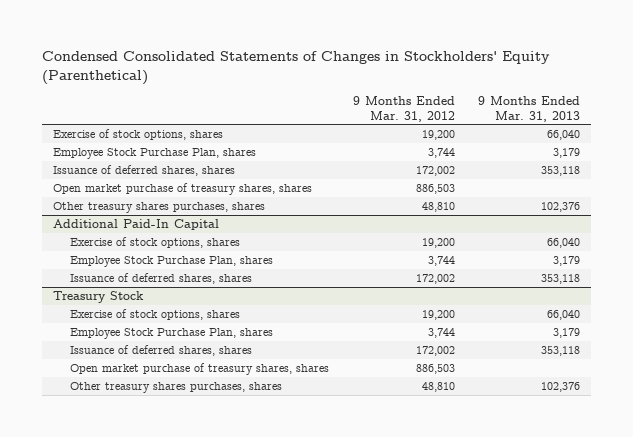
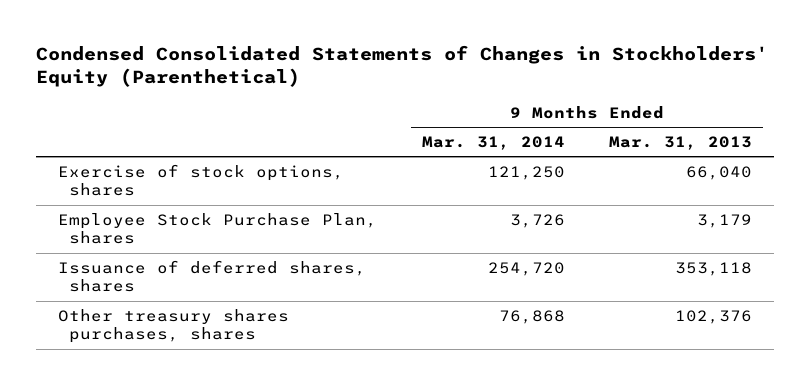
[352,96,455,122] 9 Months Ended Mar. 31, 2012 -> none
none -> [421,136,565,151] Mar. 31, 2014
[53,183,313,196] Open market purchase of treasury shares, shares -> none
[53,219,220,231] Additional Paid-In Capital -> none
[70,237,241,249] Exercise of stock options, shares -> none
[70,256,274,268] Employee Stock Purchase Plan, shares -> none
[70,273,253,285] Issuance of deferred shares, shares -> none
[53,291,145,304] Treasury Stock -> none
[70,309,241,321] Exercise of stock options, shares -> none
[70,328,274,340] Employee Stock Purchase Plan, shares -> none
[70,345,253,357] Issuance of deferred shares, shares -> none
[70,363,330,376] Open market purchase of treasury shares, shares -> none
[70,382,283,394] Other treasury shares purchases, shares -> none

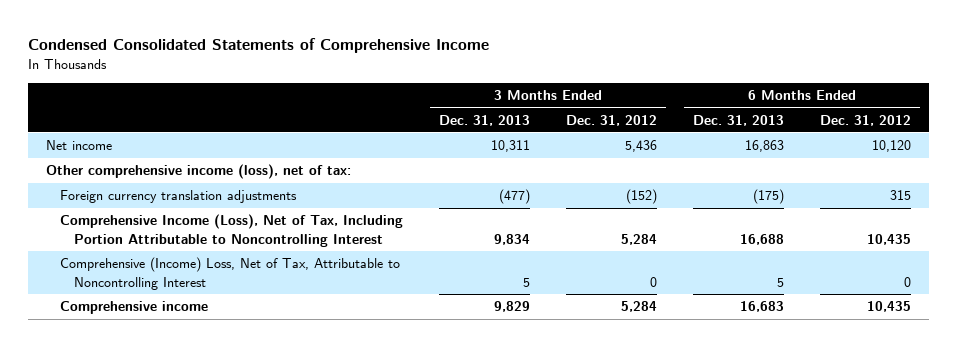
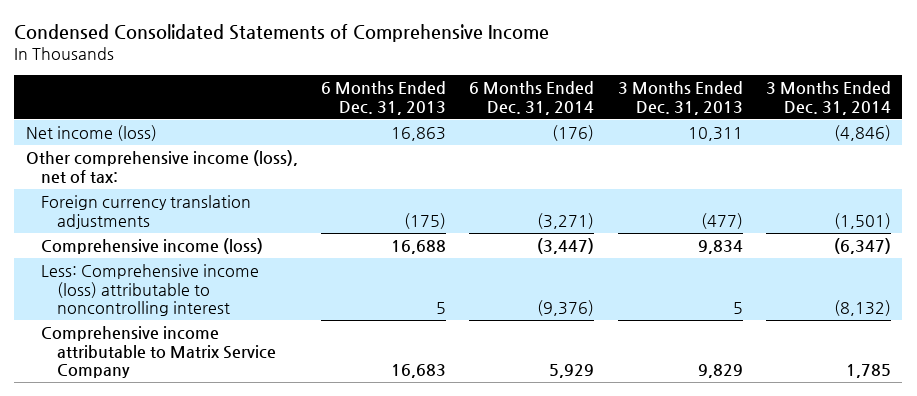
[565,114,657,126] Dec. 31, 2012 -> none
[819,114,911,126] Dec. 31, 2012 -> none
none -> [469,81,595,115] 6 Months Ended Dec. 31, 2014
none -> [765,81,891,115] 3 Months Ended Dec. 31, 2014
[45,140,112,151] Net income -> [25,125,157,142] Net income (loss)
[59,214,403,247] Comprehensive Income (Loss), Net of Tax, Including Portion Attributable to Noncontrolling Interest -> [41,238,264,255] Comprehensive income (loss)
[59,257,400,290] Comprehensive (Income) Loss, Net of Tax, Attributable to Noncontrolling Interest -> [41,264,260,317] Less: Comprehensive income (loss) attributable to noncontrolling interest
[59,301,208,315] Comprehensive income -> [41,326,277,379] Comprehensive income attributable to Matrix Service Company

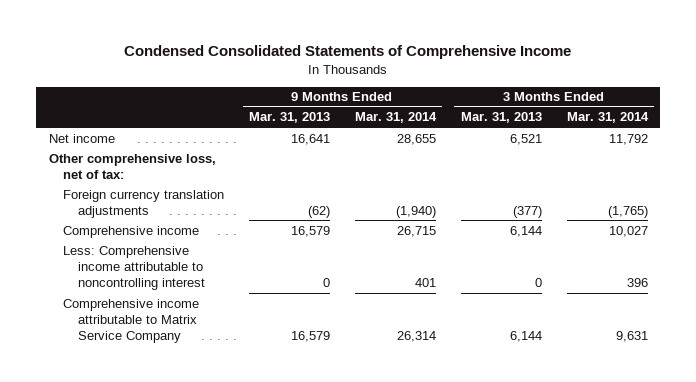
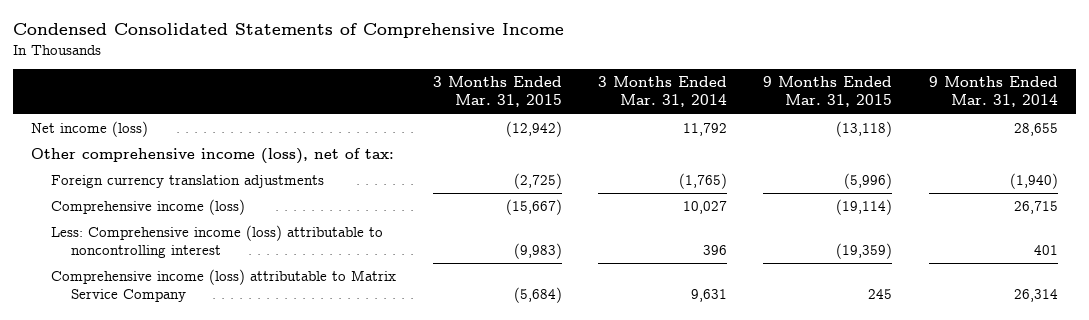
[248,112,330,124] Mar. 31, 2013 -> none
[460,112,542,124] Mar. 31, 2013 -> none
none -> [432,76,562,108] 3 Months Ended Mar. 31, 2015
none -> [763,76,893,108] 9 Months Ended Mar. 31, 2015
[48,133,115,143] Net income -> [31,121,149,138] Net income (loss)
[48,153,216,179] Other comprehensive loss, net of tax: -> [31,148,395,165] Other comprehensive income (loss), net of tax:
[63,225,200,238] Comprehensive income -> [51,199,246,216] Comprehensive income (loss)
[63,245,205,291] Less: Comprehensive income attributable to noncontrolling interest -> [51,225,384,259] Less: Comprehensive income (loss) attributable to noncontrolling interest
[63,298,200,344] Comprehensive income attributable to Matrix Service Company -> [51,269,397,303] Comprehensive income (loss) attributable to Matrix Service Company

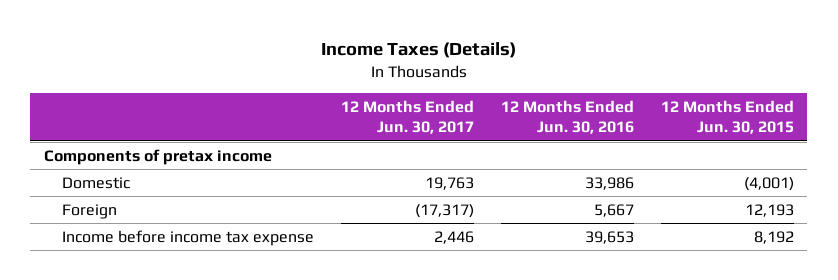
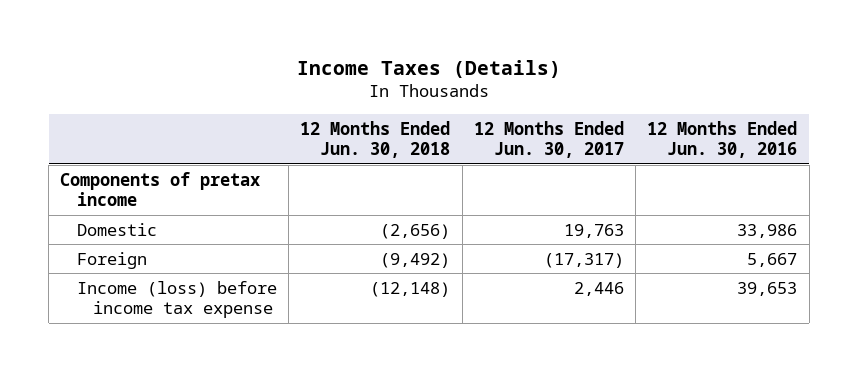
[660,99,794,135] 12 Months Ended Jun. 30, 2015 -> none
none -> [300,120,451,159] 12 Months Ended Jun. 30, 2018
[61,229,314,246] Income before income tax expense -> [76,280,277,319] Income (loss) before income tax expense

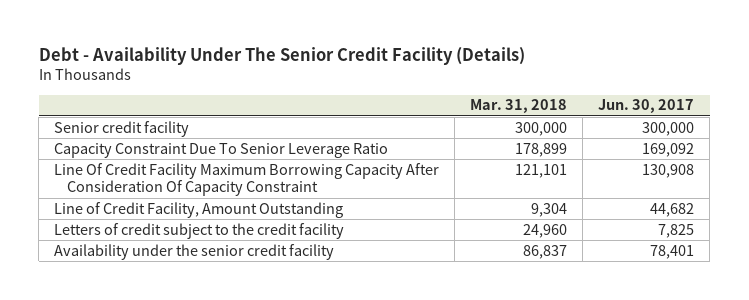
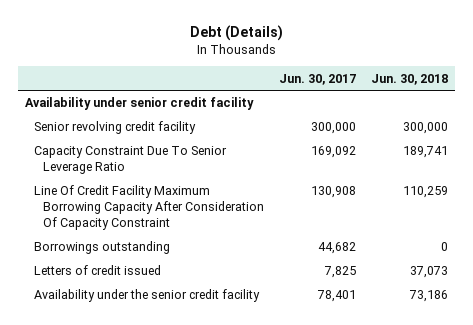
[38,47,525,66] Debt - Availability Under The Senior Credit Facility (Details) -> [189,25,283,42] Debt (Details)
[470,99,568,114] Mar. 31, 2018 -> none
none -> [370,73,448,85] Jun. 30, 2018
none -> [25,97,255,111] Availability under senior credit facility
[54,120,190,137] Senior credit facility -> [34,121,197,135] Senior revolving credit facility
[54,201,344,218] Line of Credit Facility, Amount Outstanding -> [34,241,171,255] Borrowings outstanding
[54,222,345,239] Letters of credit subject to the credit facility -> [34,265,162,276] Letters of credit issued

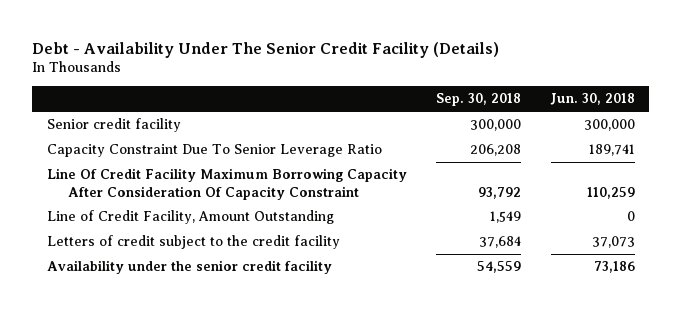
[189,25,283,42] Debt (Details) -> [32,41,500,58] Debt - Availability Under The Senior Credit Facility (Details)
[279,73,357,85] Jun. 30, 2017 -> none
none -> [436,93,522,107] Sep. 30, 2018
[25,97,255,111] Availability under senior credit facility -> none
[34,121,197,135] Senior revolving credit facility -> [46,118,181,133] Senior credit facility
[34,241,171,255] Borrowings outstanding -> [46,210,334,225] Line of Credit Facility, Amount Outstanding
[34,265,162,276] Letters of credit issued -> [46,235,340,250] Letters of credit subject to the credit facility

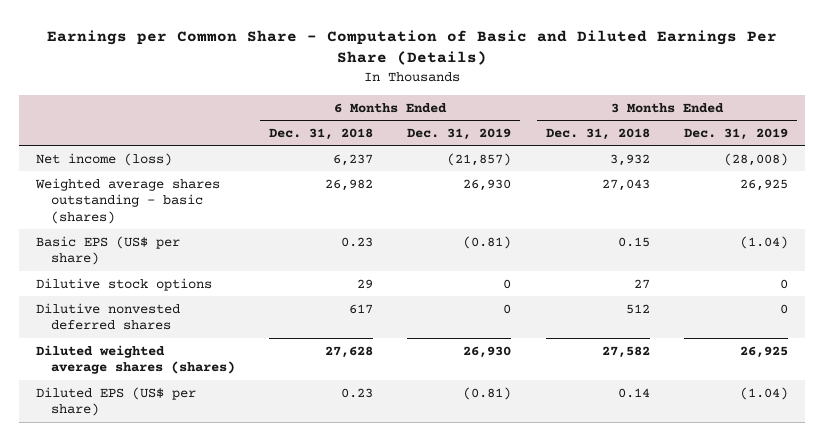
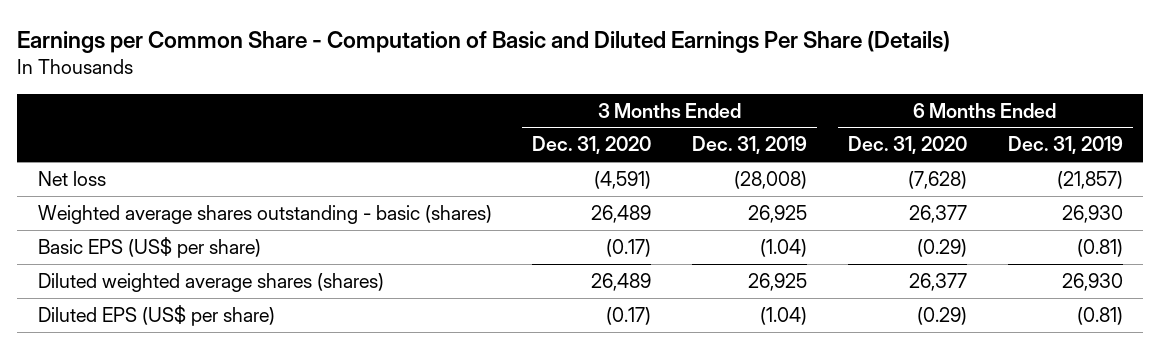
[269,127,374,140] Dec. 31, 2018 -> none
[545,127,650,140] Dec. 31, 2018 -> none
none -> [532,136,652,155] Dec. 31, 2020
none -> [847,136,967,155] Dec. 31, 2020
[36,152,173,166] Net income (loss) -> [37,170,106,186] Net loss
[36,277,213,291] Dilutive stock options -> none
[36,302,181,331] Dilutive nonvested deferred shares -> none

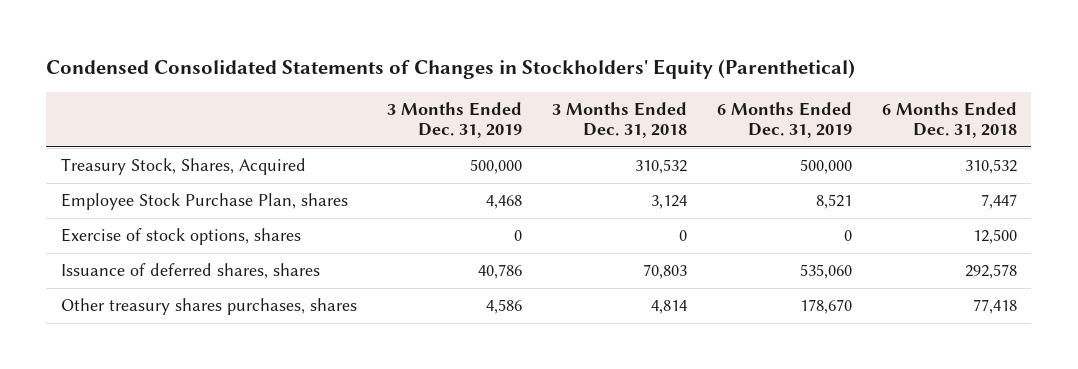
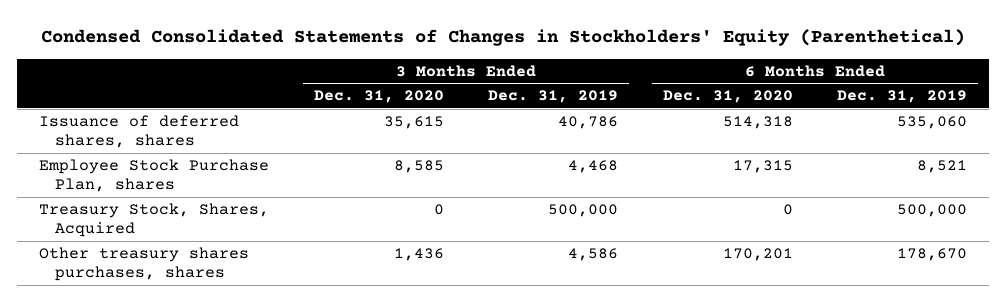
[551,101,687,139] 3 Months Ended Dec. 31, 2018 -> none
[881,101,1017,139] 6 Months Ended Dec. 31, 2018 -> none
none -> [313,90,444,104] Dec. 31, 2020
none -> [662,90,793,104] Dec. 31, 2020
[61,228,302,246] Exercise of stock options, shares -> none
[61,193,349,211] Employee Stock Purchase Plan, shares -> [39,159,270,193] Employee Stock Purchase Plan, shares
[61,158,307,176] Treasury Stock, Shares, Acquired -> [39,203,270,238] Treasury Stock, Shares, Acquired

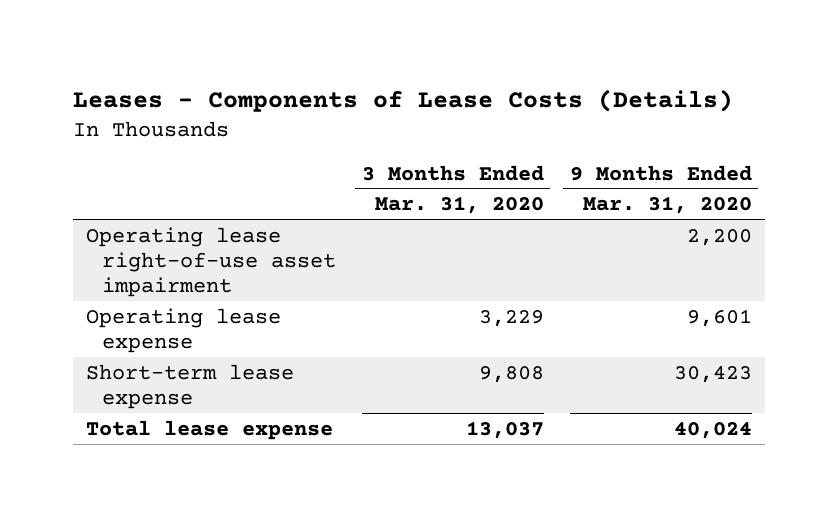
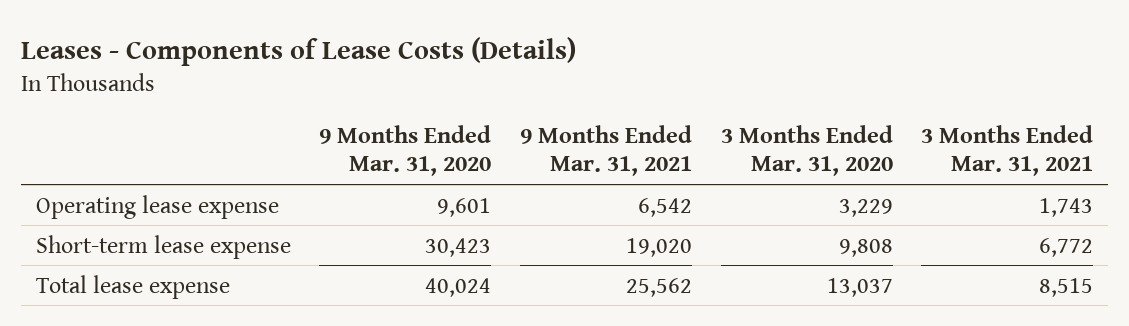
none -> [519,125,692,177] 9 Months Ended Mar. 31, 2021
none -> [921,125,1094,177] 3 Months Ended Mar. 31, 2021
[85,226,336,297] Operating lease right-of-use asset impairment -> none

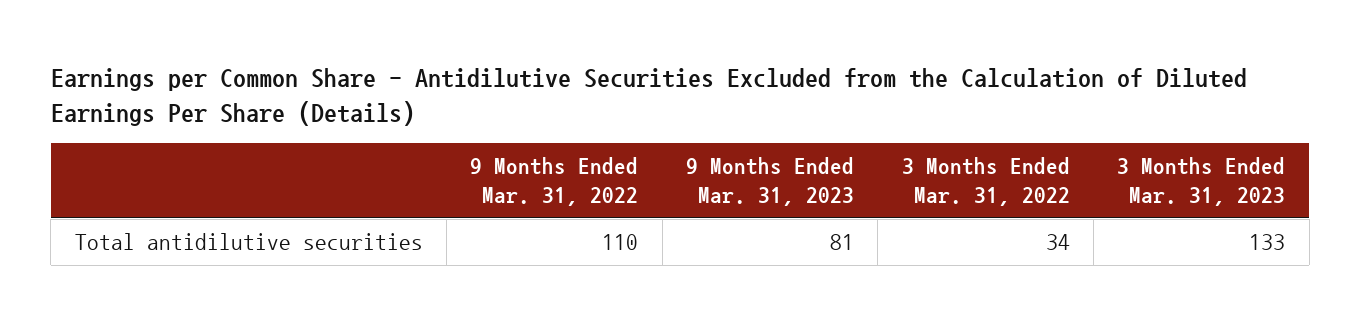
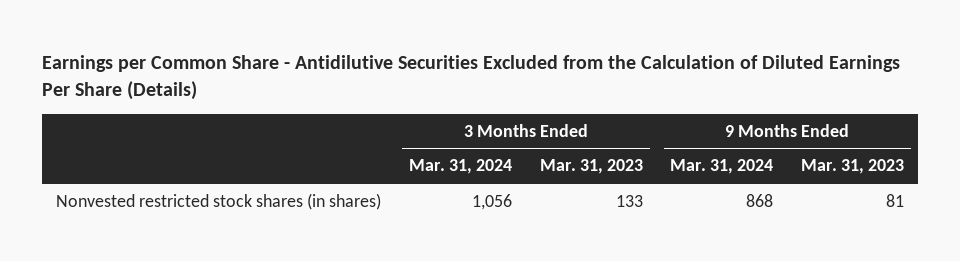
[470,157,639,207] 9 Months Ended Mar. 31, 2022 -> none
[901,157,1070,207] 3 Months Ended Mar. 31, 2022 -> none
none -> [408,159,512,175] Mar. 31, 2024
none -> [670,159,774,175] Mar. 31, 2024
[74,233,423,251] Total antidilutive securities -> [55,193,381,211] Nonvested restricted stock shares (in shares)

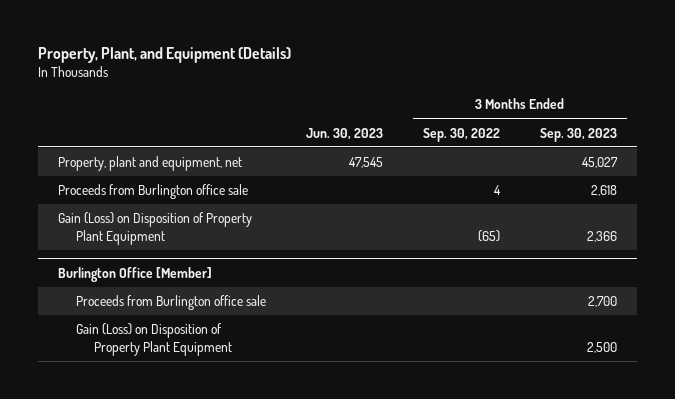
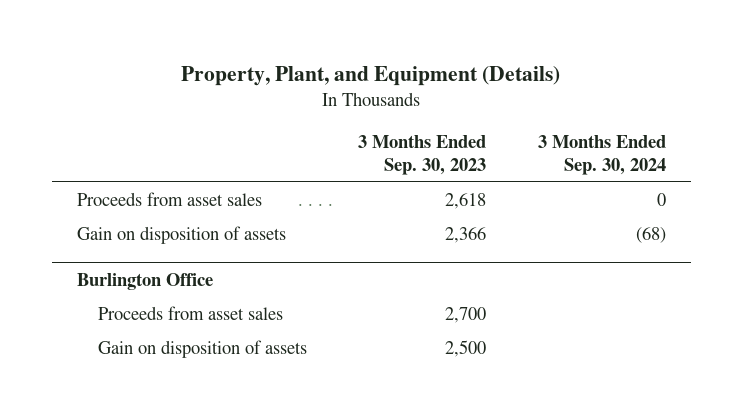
[305,127,383,140] Jun. 30, 2023 -> none
[422,127,500,142] Sep. 30, 2022 -> none
none -> [537,134,666,175] 3 Months Ended Sep. 30, 2024
[57,156,242,172] Property, plant and equipment, net -> none
[57,184,248,200] Proceeds from Burlington office sale -> [77,192,263,207] Proceeds from asset sales
[57,212,252,245] Gain (Loss) on Disposition of Property Plant Equipment -> [77,226,287,245] Gain on disposition of assets
[57,266,212,282] Burlington Office [Member] -> [77,272,214,290] Burlington Office
[75,295,266,311] Proceeds from Burlington office sale -> [98,306,284,321] Proceeds from asset sales
[75,323,232,356] Gain (Loss) on Disposition of Property Plant Equipment -> [98,340,308,359] Gain on disposition of assets

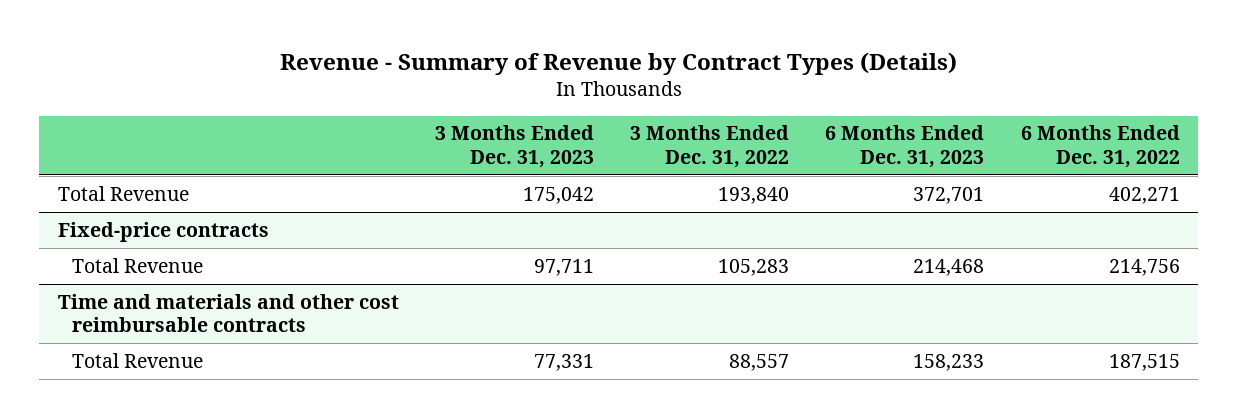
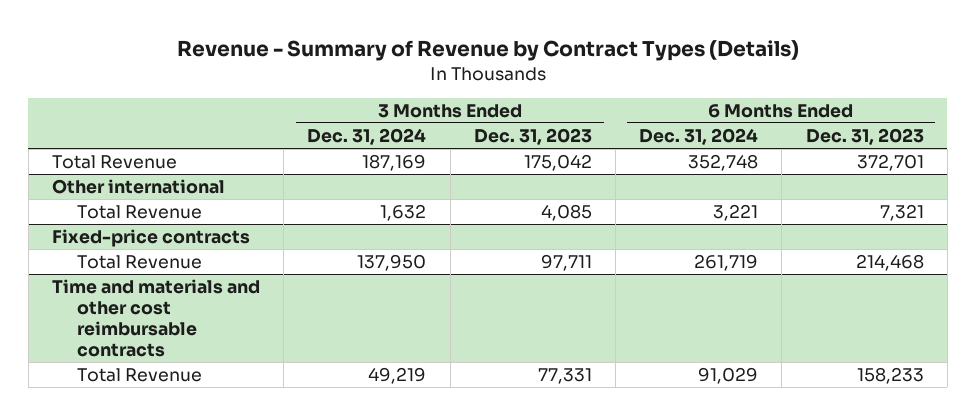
[630,125,790,168] 3 Months Ended Dec. 31, 2022 -> none
[1020,125,1180,168] 6 Months Ended Dec. 31, 2022 -> none
none -> [307,128,427,146] Dec. 31, 2024
none -> [639,128,759,146] Dec. 31, 2024
none -> [52,179,226,195] Other international
none -> [77,205,203,220] Total Revenue

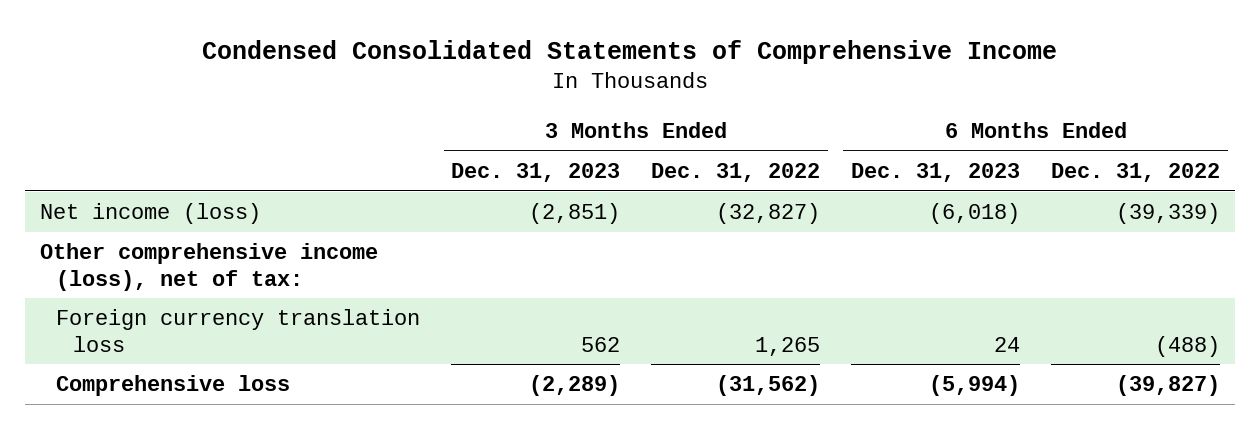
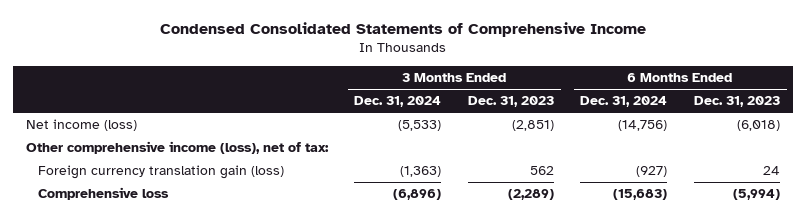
[651,162,821,182] Dec. 31, 2022 -> none
[1051,162,1221,182] Dec. 31, 2022 -> none
none -> [354,96,442,108] Dec. 31, 2024
none -> [580,96,668,108] Dec. 31, 2024
[56,309,421,352] Foreign currency translation loss -> [38,165,285,180] Foreign currency translation gain (loss)

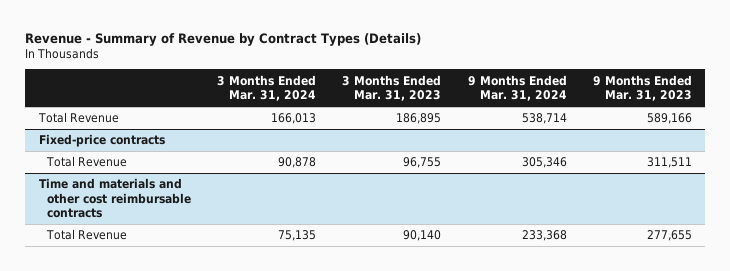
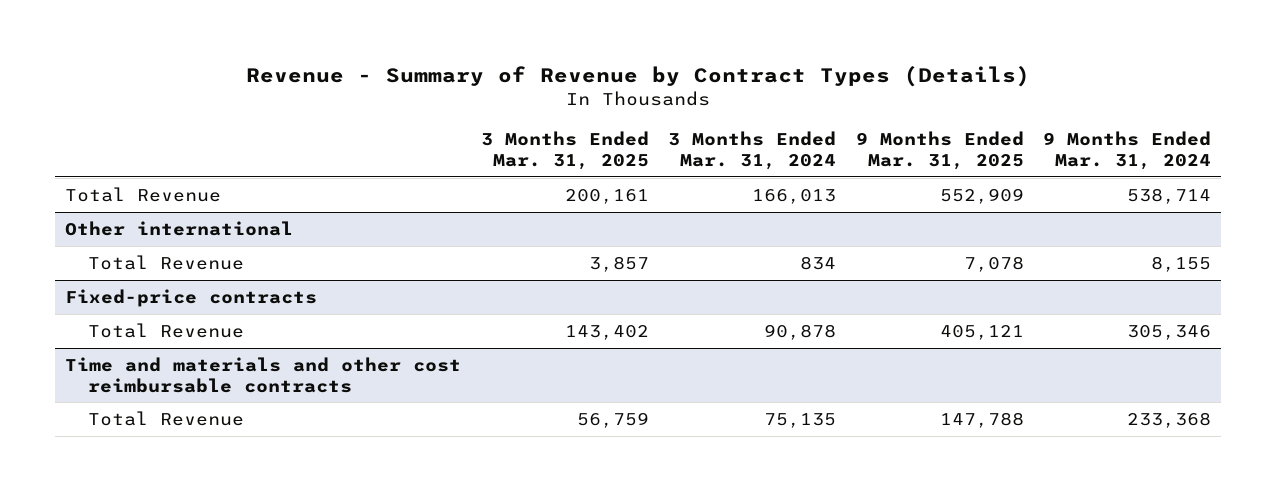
[342,74,442,102] 3 Months Ended Mar. 31, 2023 -> none
[592,74,692,102] 9 Months Ended Mar. 31, 2023 -> none
none -> [480,131,649,170] 3 Months Ended Mar. 31, 2025
none -> [855,131,1024,170] 9 Months Ended Mar. 31, 2025
none -> [65,220,294,236] Other international
none -> [87,254,244,270] Total Revenue

